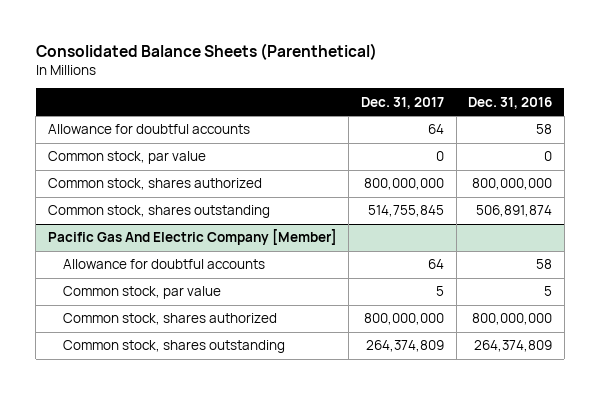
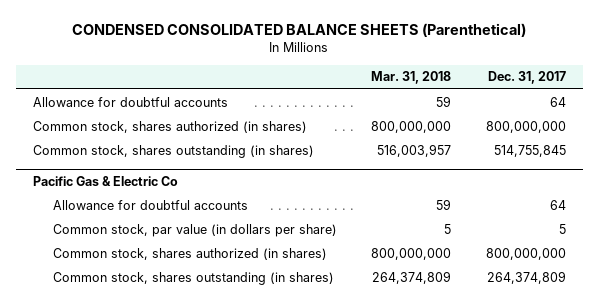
[35,42,377,60] Consolidated Balance Sheets (Parenthetical) -> [72,23,527,38] CONDENSED CONSOLIDATED BALANCE SHEETS (Parenthetical)
[468,96,553,109] Dec. 31, 2016 -> none
none -> [371,71,452,85] Mar. 31, 2018
[47,151,206,165] Common stock, par value -> none
[47,229,337,246] Pacific Gas And Electric Company [Member] -> none
[47,178,262,191] Common stock, shares authorized -> [32,120,307,133] Common stock, shares authorized (in shares)
[47,205,270,219] Common stock, shares outstanding -> [32,144,314,158] Common stock, shares outstanding (in shares)
none -> [32,175,178,186] Pacific Gas & Electric Co
[63,286,222,300] Common stock, par value -> [52,223,337,237] Common stock, par value (in dollars per share)
[63,313,278,326] Common stock, shares authorized -> [52,247,327,260] Common stock, shares authorized (in shares)
[63,340,286,354] Common stock, shares outstanding -> [52,271,334,285] Common stock, shares outstanding (in shares)

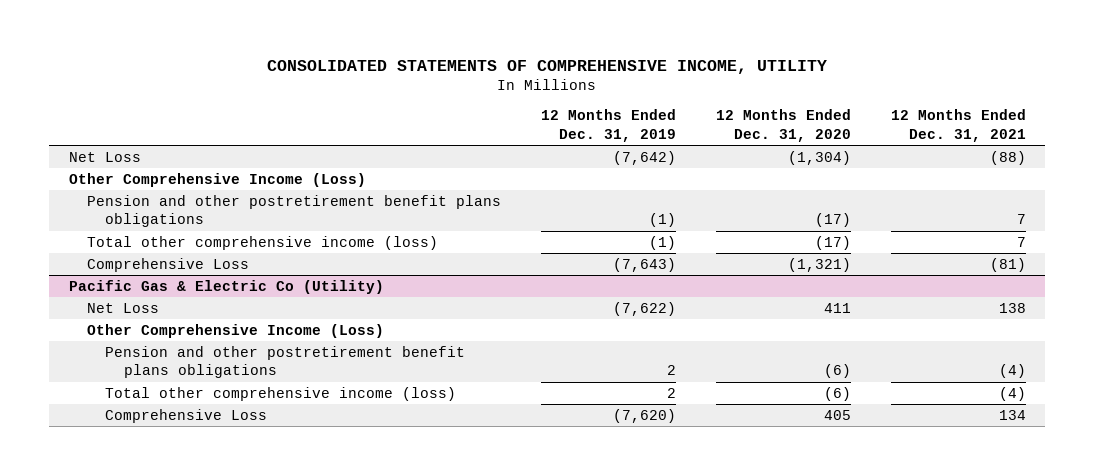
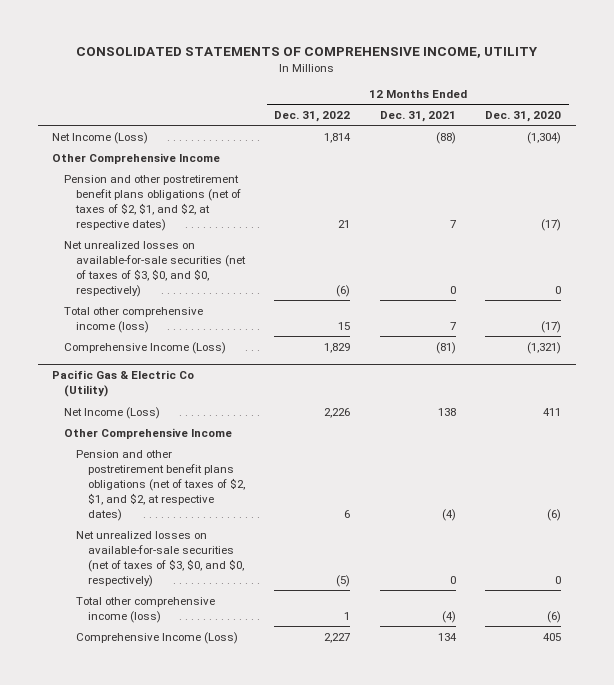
[540,109,676,143] 12 Months Ended Dec. 31, 2019 -> none
none -> [274,111,351,123] Dec. 31, 2022
[68,151,141,162] Net Loss -> [52,131,149,144] Net Income (Loss)
[68,172,366,187] Other Comprehensive Income (Loss) -> [52,152,221,164] Other Comprehensive Income
[86,194,501,228] Pension and other postretirement benefit plans obligations -> [64,174,241,231] Pension and other postretirement benefit plans obligations (net of taxes of $2, $1, and $2, at respective dates)
none -> [64,240,246,297] Net unrealized losses on available-for-sale securities (net of taxes of $3, $0, and $0, respectively)
[86,257,249,272] Comprehensive Loss -> [64,341,227,354] Comprehensive Income (Loss)
[86,302,159,313] Net Loss -> [64,406,161,419] Net Income (Loss)
[86,323,384,338] Other Comprehensive Income (Loss) -> [64,427,233,439] Other Comprehensive Income
[105,345,466,379] Pension and other postretirement benefit plans obligations -> [75,449,245,521] Pension and other postretirement benefit plans obligations (net of taxes of $2, $1, and $2, at respective dates)
none -> [75,530,244,587] Net unrealized losses on available-for-sale securities (net of taxes of $3, $0, and $0, respectively)
[105,408,268,423] Comprehensive Loss -> [75,631,238,644] Comprehensive Income (Loss)

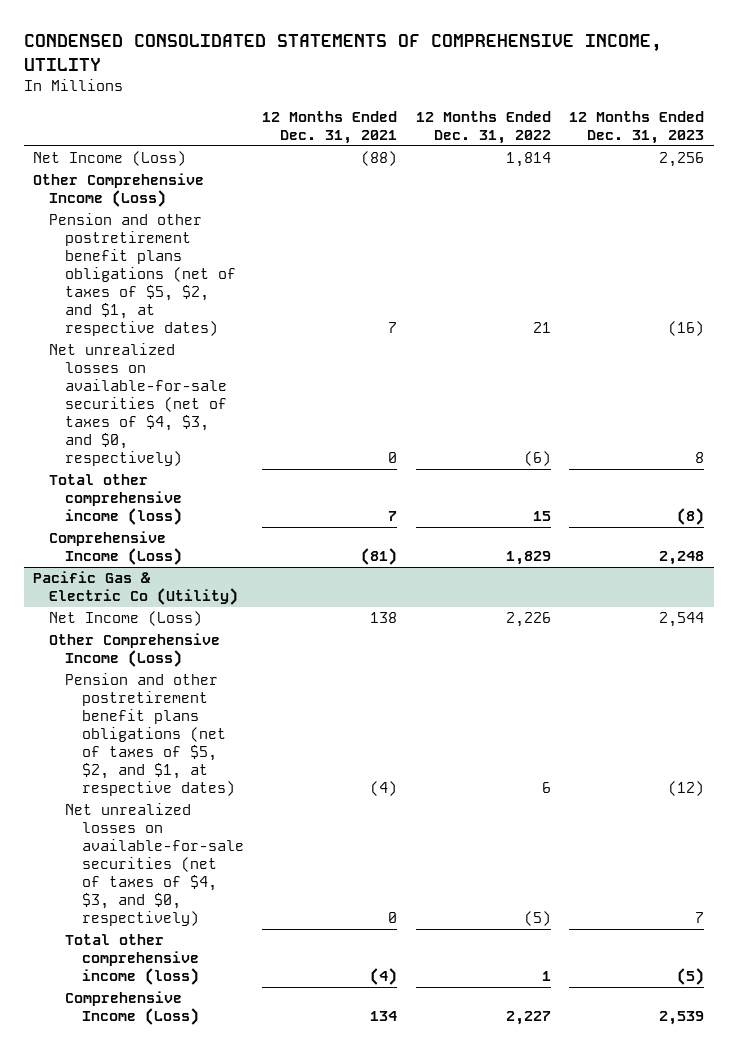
[75,46,538,58] CONSOLIDATED STATEMENTS OF COMPREHENSIVE INCOME, UTILITY -> [23,34,662,71] CONDENSED CONSOLIDATED STATEMENTS OF COMPREHENSIVE INCOME, UTILITY
[485,111,562,123] Dec. 31, 2020 -> none
none -> [569,111,705,145] 12 Months Ended Dec. 31, 2023
[52,152,221,164] Other Comprehensive Income -> [33,173,205,208] Other Comprehensive Income (Loss)
[64,174,241,231] Pension and other postretirement benefit plans obligations (net of taxes of $2, $1, and $2, at respective dates) -> [49,213,237,337] Pension and other postretirement benefit plans obligations (net of taxes of $5, $2, and $1, at respective dates)
[64,240,246,297] Net unrealized losses on available-for-sale securities (net of taxes of $3, $0, and $0, respectively) -> [49,343,228,467] Net unrealized losses on available-for-sale securities (net of taxes of $4, $3, and $0, respectively)
[64,427,233,439] Other Comprehensive Income -> [49,633,221,668] Other Comprehensive Income (Loss)
[75,449,245,521] Pension and other postretirement benefit plans obligations (net of taxes of $2, $1, and $2, at respective dates) -> [65,673,235,797] Pension and other postretirement benefit plans obligations (net of taxes of $5, $2, and $1, at respective dates)
[75,530,244,587] Net unrealized losses on available-for-sale securities (net of taxes of $3, $0, and $0, respectively) -> [65,803,244,927] Net unrealized losses on available-for-sale securities (net of taxes of $4, $3, and $0, respectively)

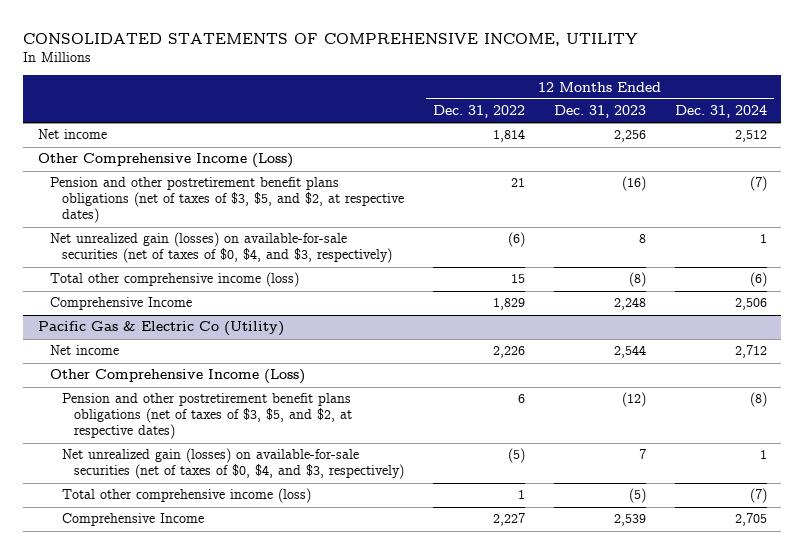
[23,34,662,71] CONDENSED CONSOLIDATED STATEMENTS OF COMPREHENSIVE INCOME, UTILITY -> [23,33,639,47] CONSOLIDATED STATEMENTS OF COMPREHENSIVE INCOME, UTILITY
[262,111,398,145] 12 Months Ended Dec. 31, 2021 -> none
none -> [674,105,767,119] Dec. 31, 2024
[33,151,187,167] Net Income (Loss) -> [37,129,107,140] Net income
[49,213,237,337] Pension and other postretirement benefit plans obligations (net of taxes of $5, $2, and $1, at respective dates) -> [49,177,404,224] Pension and other postretirement benefit plans obligations (net of taxes of $3, $5, and $2, at respective dates)
[49,343,228,467] Net unrealized losses on available-for-sale securities (net of taxes of $4, $3, and $0, respectively) -> [49,232,392,264] Net unrealized gain (losses) on available-for-sale securities (net of taxes of $0, $4, and $3, respectively)
[49,531,183,566] Comprehensive Income (Loss) -> [49,297,192,311] Comprehensive Income
[49,611,203,627] Net Income (Loss) -> [49,345,119,356] Net income
[65,673,235,797] Pension and other postretirement benefit plans obligations (net of taxes of $5, $2, and $1, at respective dates) -> [61,393,352,440] Pension and other postretirement benefit plans obligations (net of taxes of $3, $5, and $2, at respective dates)
[65,803,244,927] Net unrealized losses on available-for-sale securities (net of taxes of $4, $3, and $0, respectively) -> [61,448,404,480] Net unrealized gain (losses) on available-for-sale securities (net of taxes of $0, $4, and $3, respectively)
[65,991,199,1026] Comprehensive Income (Loss) -> [61,513,204,527] Comprehensive Income

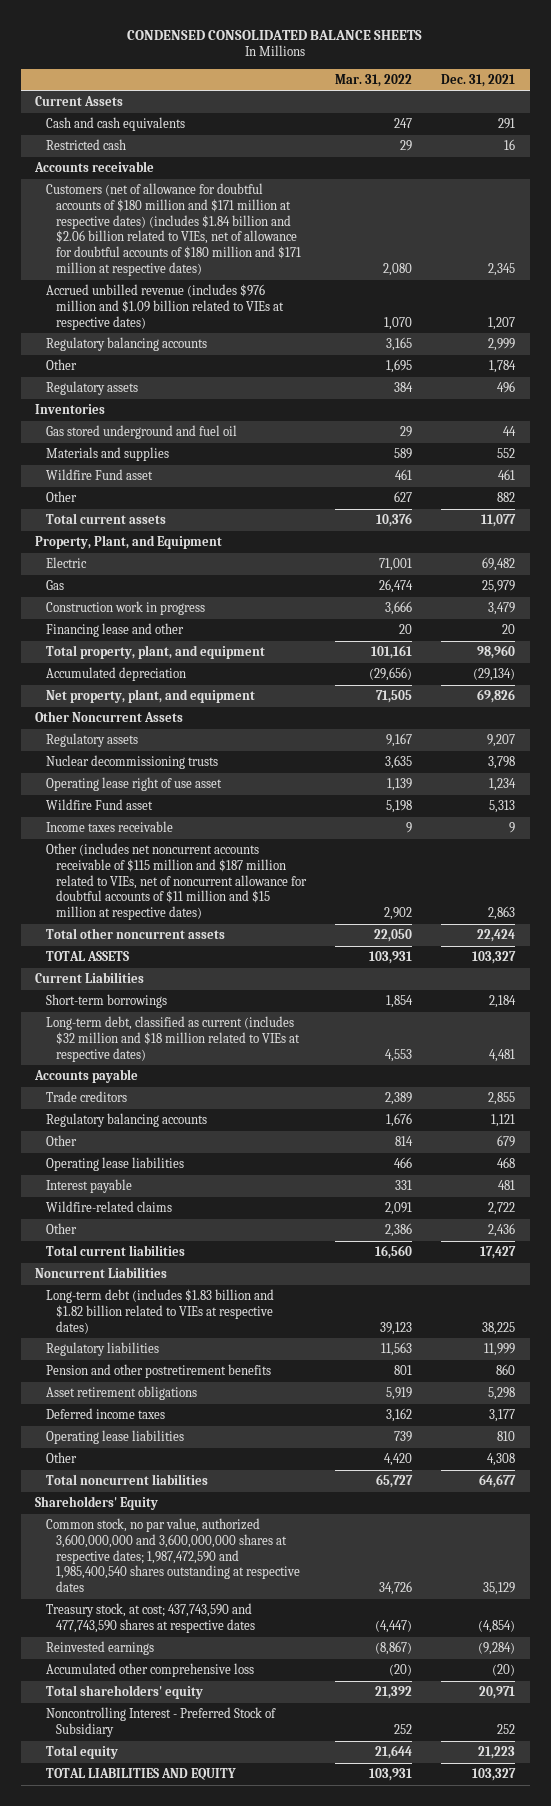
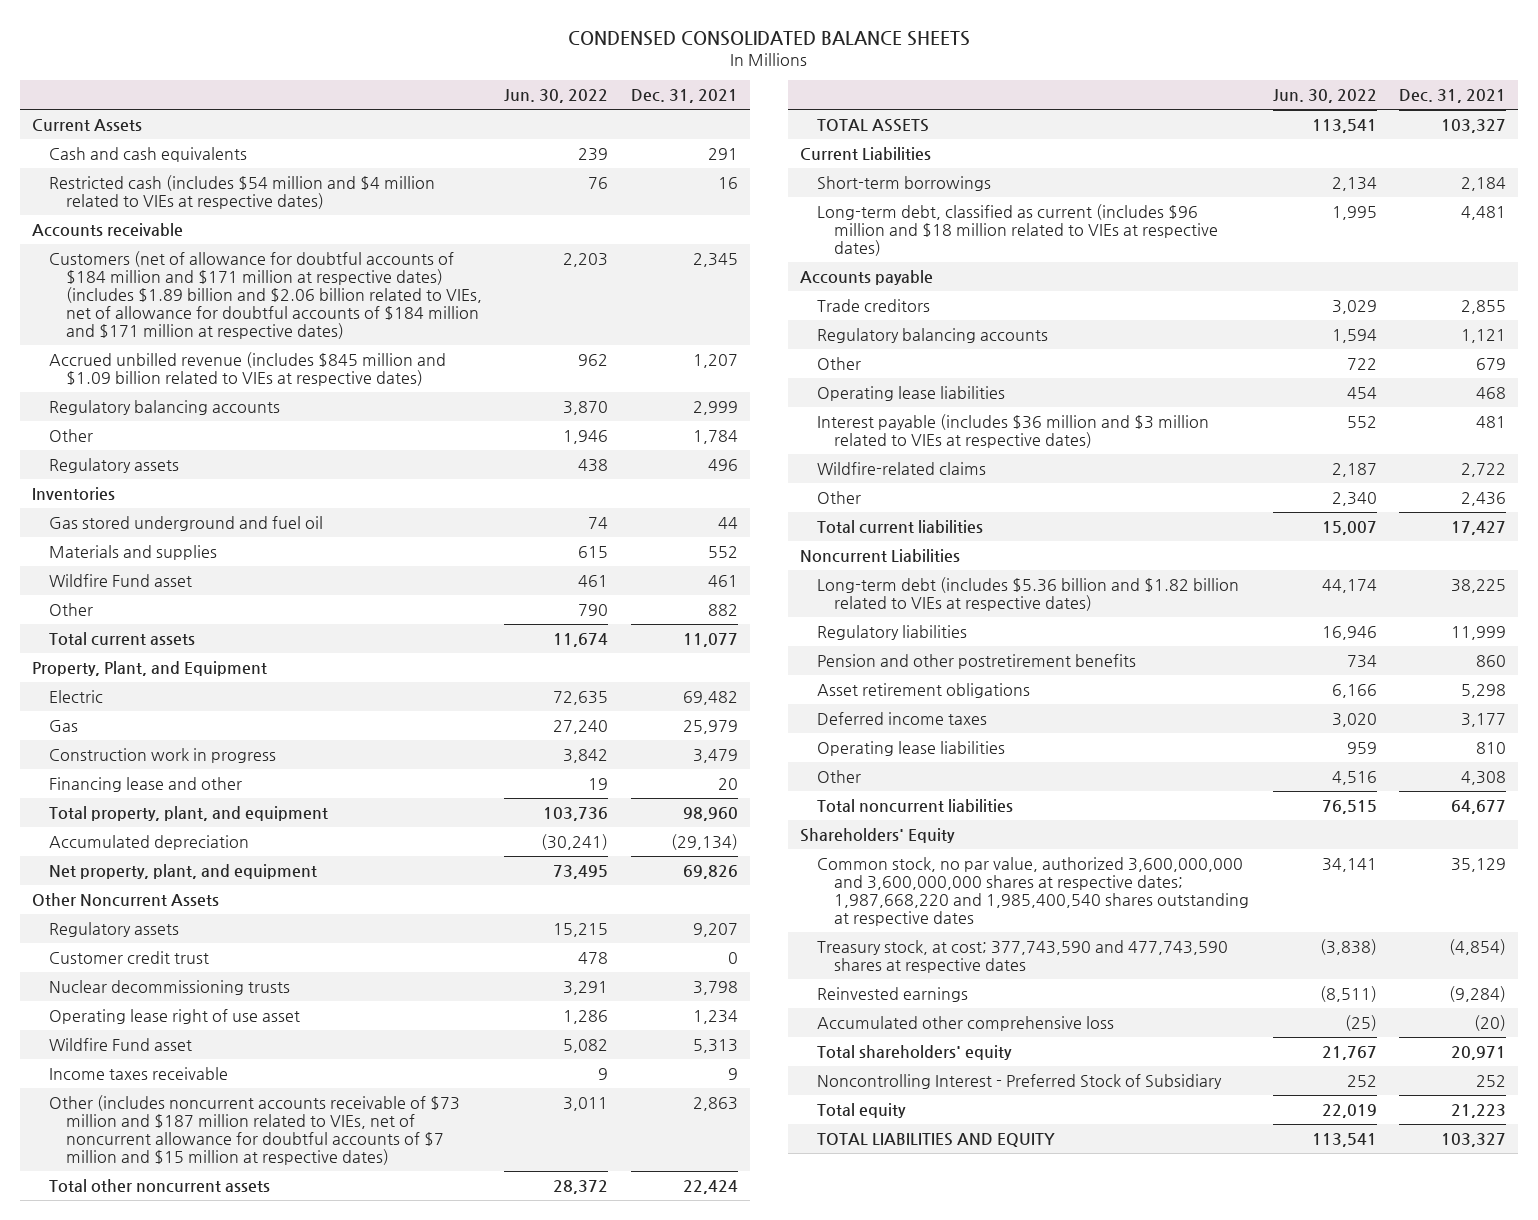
[335,73,413,87] Mar. 31, 2022 -> none
none -> [504,89,609,104] Jun. 30, 2022
[45,139,126,151] Restricted cash -> [48,174,435,209] Restricted cash (includes $54 million and $4 million related to VIEs at respective dates)
[45,183,301,277] Customers (net of allowance for doubtful accounts of $180 million and $171 million at respective dates) (includes $1.84 billion and $2.06 billion related to VIEs, net of allowance for doubtful accounts of $180 million and $171 million at respective dates) -> [48,250,482,339] Customers (net of allowance for doubtful accounts of $184 million and $171 million at respective dates) (includes $1.89 billion and $2.06 billion related to VIEs, net of allowance for doubtful accounts of $184 million and $171 million at respective dates)
[45,284,284,330] Accrued unbilled revenue (includes $976 million and $1.09 billion related to VIEs at respective dates) -> [48,351,446,386] Accrued unbilled revenue (includes $845 million and $1.09 billion related to VIEs at respective dates)
none -> [48,950,209,964] Customer credit trust
[45,843,307,921] Other (includes net noncurrent accounts receivable of $115 million and $187 million related to VIEs, net of noncurrent allowance for doubtful accounts of $11 million and $15 million at respective dates) -> [48,1094,460,1165] Other (includes noncurrent accounts receivable of $73 million and $187 million related to VIEs, net of noncurrent allowance for doubtful accounts of $7 million and $15 million at respective dates)
[45,1016,300,1062] Long-term debt, classified as current (includes $32 million and $18 million related to VIEs at respective dates) -> [816,203,1218,256] Long-term debt, classified as current (includes $96 million and $18 million related to VIEs at respective dates)
[45,1179,132,1194] Interest payable -> [816,413,1209,448] Interest payable (includes $36 million and $3 million related to VIEs at respective dates)
[45,1289,274,1334] Long-term debt (includes $1.83 billion and $1.82 billion related to VIEs at respective dates) -> [816,576,1239,611] Long-term debt (includes $5.36 billion and $1.82 billion related to VIEs at respective dates)
[45,1518,300,1593] Common stock, no par value, authorized 3,600,000,000 and 3,600,000,000 shares at respective dates; 1,987,472,590 and 1,985,400,540 shares outstanding at respective dates -> [816,856,1249,926] Common stock, no par value, authorized 3,600,000,000 and 3,600,000,000 shares at respective dates; 1,987,668,220 and 1,985,400,540 shares outstanding at respective dates
[45,1603,255,1633] Treasury stock, at cost; 437,743,590 and 477,743,590 shares at respective dates -> [816,939,1228,973] Treasury stock, at cost; 377,743,590 and 477,743,590 shares at respective dates

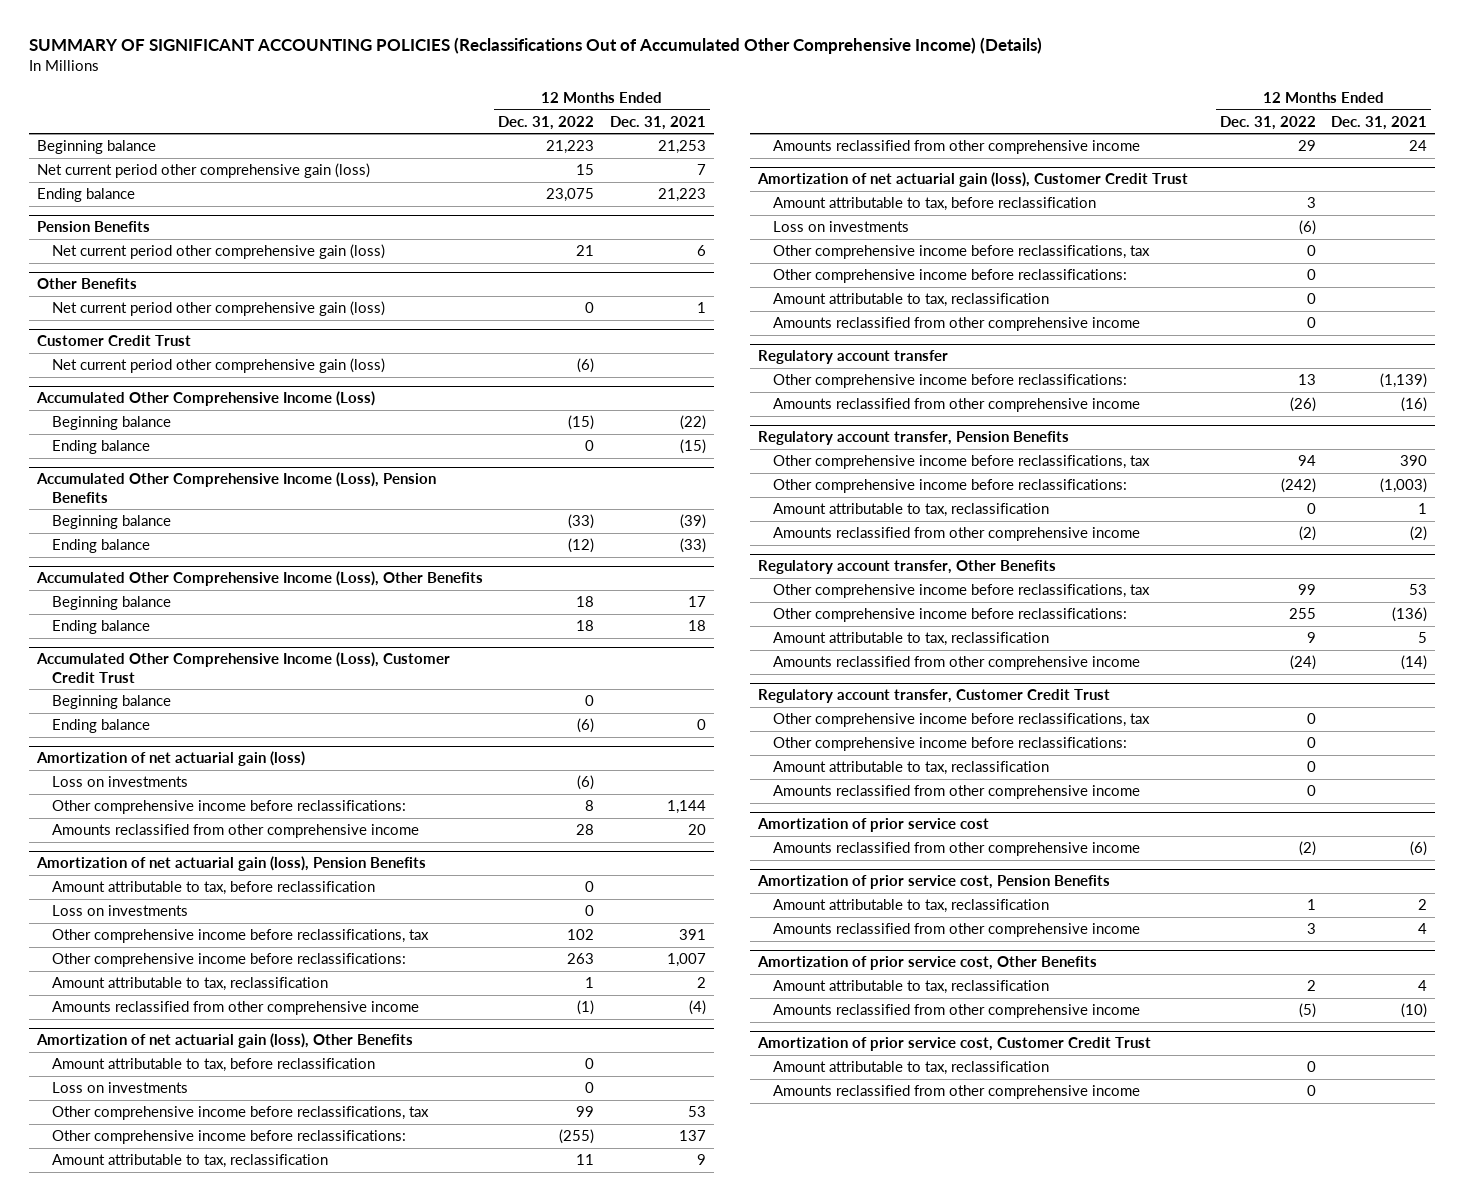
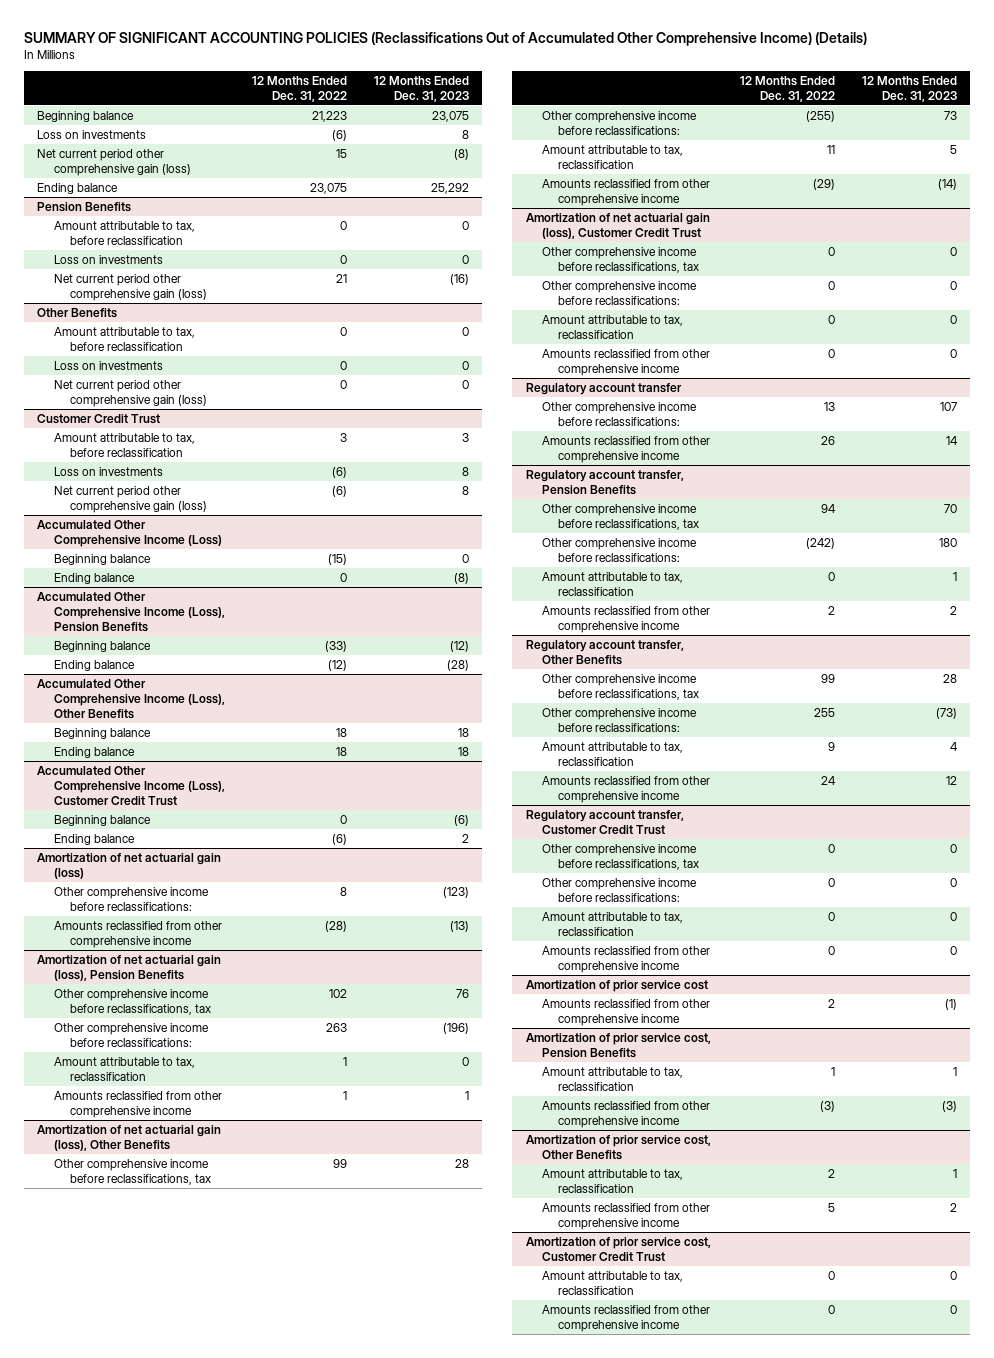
[609,115,706,130] Dec. 31, 2021 -> none
none -> [373,75,469,102] 12 Months Ended Dec. 31, 2023
none -> [37,129,147,139] Loss on investments
none -> [53,220,195,245] Amount attributable to tax, before reclassification
none -> [53,254,163,264] Loss on investments
none -> [53,326,195,351] Amount attributable to tax, before reclassification
none -> [53,360,163,370] Loss on investments
none -> [53,432,195,457] Amount attributable to tax, before reclassification
none -> [53,466,163,476] Loss on investments
[51,776,188,788] Loss on investments -> none
[576,824,595,836] 28 -> [324,920,347,932] (28)
[51,881,375,896] Amount attributable to tax, before reclassification -> none
[51,905,188,917] Loss on investments -> none
[577,1000,595,1016] (1) -> [342,1090,347,1100] 1
[51,1058,375,1073] Amount attributable to tax, before reclassification -> none
[51,1082,188,1094] Loss on investments -> none
[1297,140,1316,152] 29 -> [812,178,835,190] (29)
[773,197,1097,212] Amount attributable to tax, before reclassification -> none
[773,221,910,233] Loss on investments -> none
[1289,397,1316,413] (26) -> [820,435,835,445] 26
[1298,526,1316,542] (2) -> [827,605,835,615] 2
[1289,655,1316,671] (24) -> [820,775,836,785] 24
[1298,841,1316,857] (2) -> [827,998,835,1008] 2
[1306,923,1316,935] 3 -> [819,1100,835,1112] (3)
[1298,1003,1316,1019] (5) -> [827,1202,835,1212] 5

